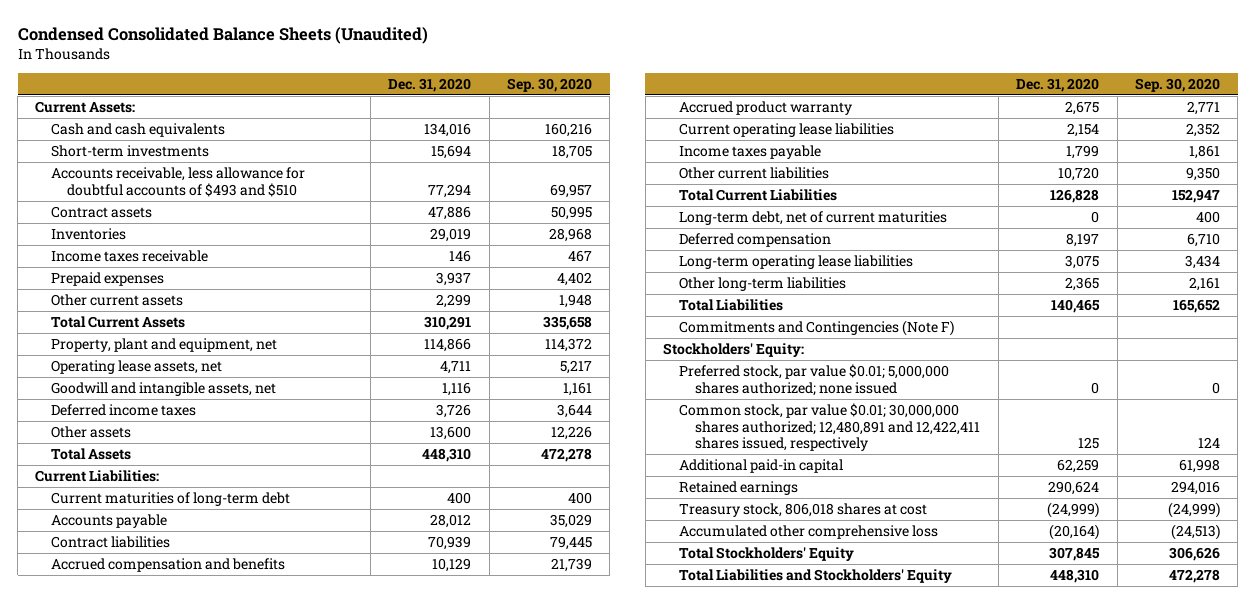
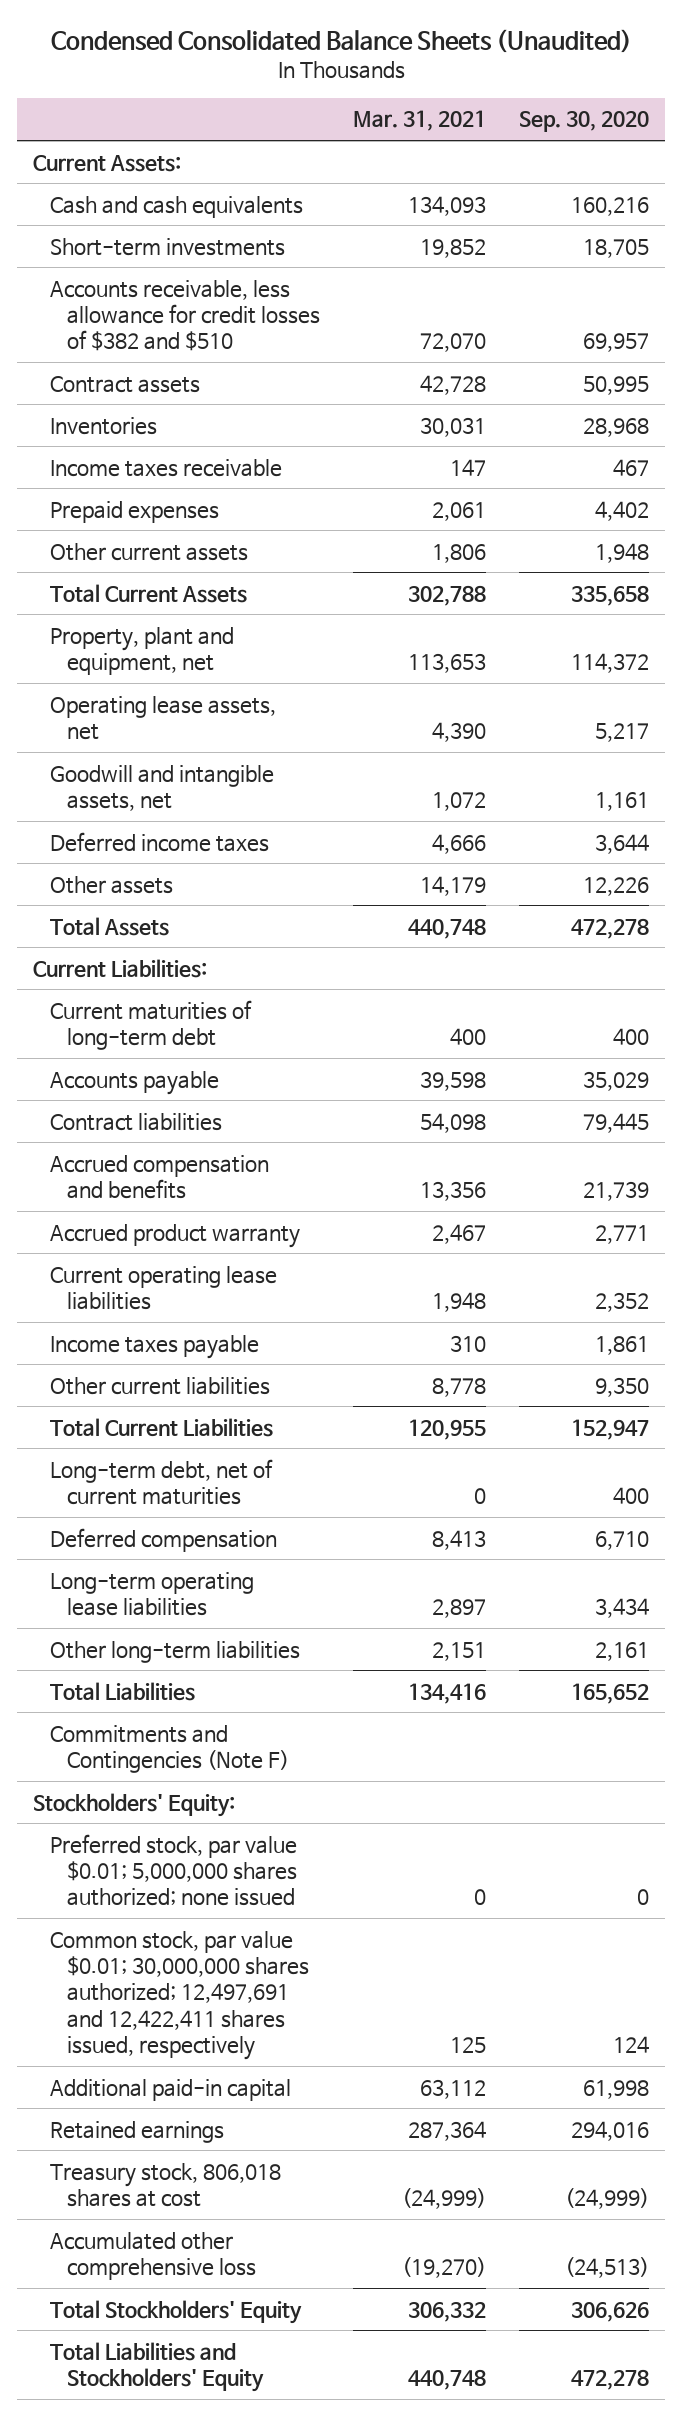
[388,77,472,92] Dec. 31, 2020 -> none
none -> [352,110,486,132] Mar. 31, 2021
[51,167,306,197] Accounts receivable, less allowance for doubtful accounts of $493 and $510 -> [50,279,320,352] Accounts receivable, less allowance for credit losses of $382 and $510
[679,403,981,452] Common stock, par value $0.01; 30,000,000 shares authorized; 12,480,891 and 12,422,411 shares issued, respectively -> [50,1930,309,2061] Common stock, par value $0.01; 30,000,000 shares authorized; 12,497,691 and 12,422,411 shares issued, respectively

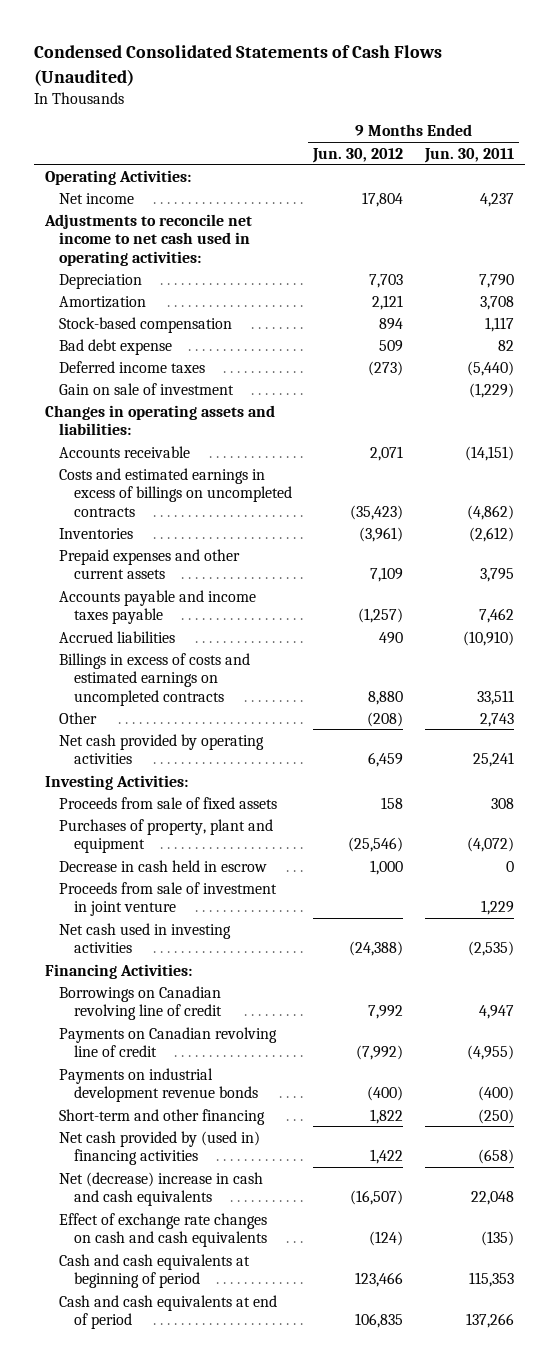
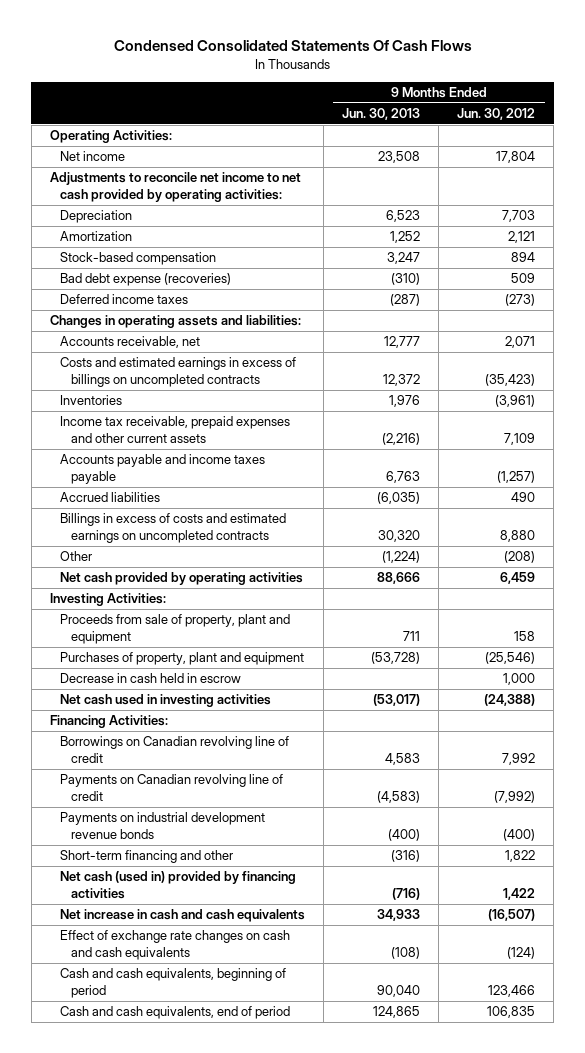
[33,45,442,86] Condensed Consolidated Statements of Cash Flows (Unaudited) -> [113,40,472,52] Condensed Consolidated Statements Of Cash Flows
[423,147,514,163] Jun. 30, 2011 -> none
none -> [342,107,421,120] Jun. 30, 2013
[43,213,252,266] Adjustments to reconcile net income to net cash used in operating activities: -> [49,172,301,202] Adjustments to reconcile net income to net cash provided by operating activities:
[59,338,173,355] Bad debt expense -> [60,273,232,287] Bad debt expense (recoveries)
[59,382,235,395] Gain on sale of investment -> none
[59,445,191,458] Accounts receivable -> [60,336,201,349] Accounts receivable, net
[59,548,241,580] Prepaid expenses and other current assets -> [60,416,291,443] Income tax receivable, prepaid expenses and other current assets
[59,796,278,809] Proceeds from sale of fixed assets -> [60,614,291,644] Proceeds from sale of property, plant and equipment
[59,881,278,917] Proceeds from sale of investment in joint venture -> none
[59,1108,266,1125] Short-term and other financing -> [60,850,234,864] Short-term financing and other
[59,1130,261,1166] Net cash provided by (used in) financing activities -> [60,871,297,899] Net cash (used in) provided by financing activities
[59,1171,264,1207] Net (decrease) increase in cash and cash equivalents -> [60,909,306,923] Net increase in cash and cash equivalents
[59,1253,251,1289] Cash and cash equivalents at beginning of period -> [60,968,287,998] Cash and cash equivalents, beginning of period
[59,1294,278,1330] Cash and cash equivalents at end of period -> [60,1006,291,1020] Cash and cash equivalents, end of period

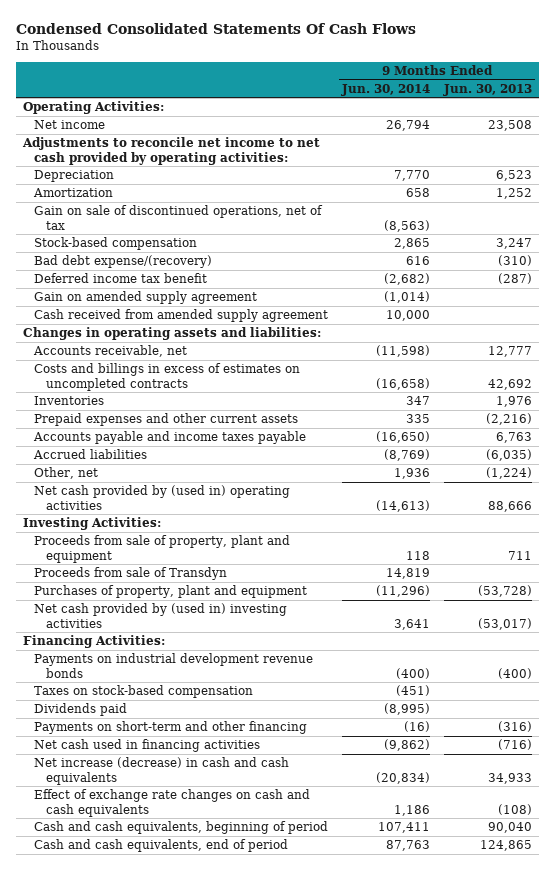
[457,107,536,120] Jun. 30, 2012 -> none
none -> [341,83,431,96] Jun. 30, 2014
none -> [34,205,324,230] Gain on sale of discontinued operations, net of tax
[60,273,232,287] Bad debt expense (recoveries) -> [34,255,213,269] Bad debt expense/(recovery)
[60,294,189,305] Deferred income taxes -> [34,273,208,284] Deferred income tax benefit
none -> [34,291,258,305] Gain on amended supply agreement
none -> [34,309,329,323] Cash received from amended supply agreement
[60,357,297,387] Costs and estimated earnings in excess of billings on uncompleted contracts -> [34,363,301,391] Costs and billings in excess of estimates on uncompleted contracts
[383,373,421,386] 12,372 -> [487,378,532,390] 42,692
[60,416,291,443] Income tax receivable, prepaid expenses and other current assets -> [34,413,299,427] Prepaid expenses and other current assets
[60,513,287,543] Billings in excess of costs and estimated earnings on uncompleted contracts -> none
[60,551,93,562] Other -> [34,467,99,480] Other, net
[60,572,304,586] Net cash provided by operating activities -> [34,485,291,510] Net cash provided by (used in) operating activities
none -> [34,567,228,581] Proceeds from sale of Transdyn
[60,673,242,684] Decrease in cash held in escrow -> none
[60,694,272,708] Net cash used in investing activities -> [34,603,288,628] Net cash provided by (used in) investing activities
[60,736,290,763] Borrowings on Canadian revolving line of credit -> none
[60,774,284,801] Payments on Canadian revolving line of credit -> none
none -> [34,685,254,699] Taxes on stock-based compensation
none -> [34,703,128,717] Dividends paid
[60,850,234,864] Short-term financing and other -> [34,721,308,735] Payments on short-term and other financing
[60,871,297,899] Net cash (used in) provided by financing activities -> [34,739,261,753] Net cash used in financing activities
[60,909,306,923] Net increase in cash and cash equivalents -> [34,757,290,785] Net increase (decrease) in cash and cash equivalents

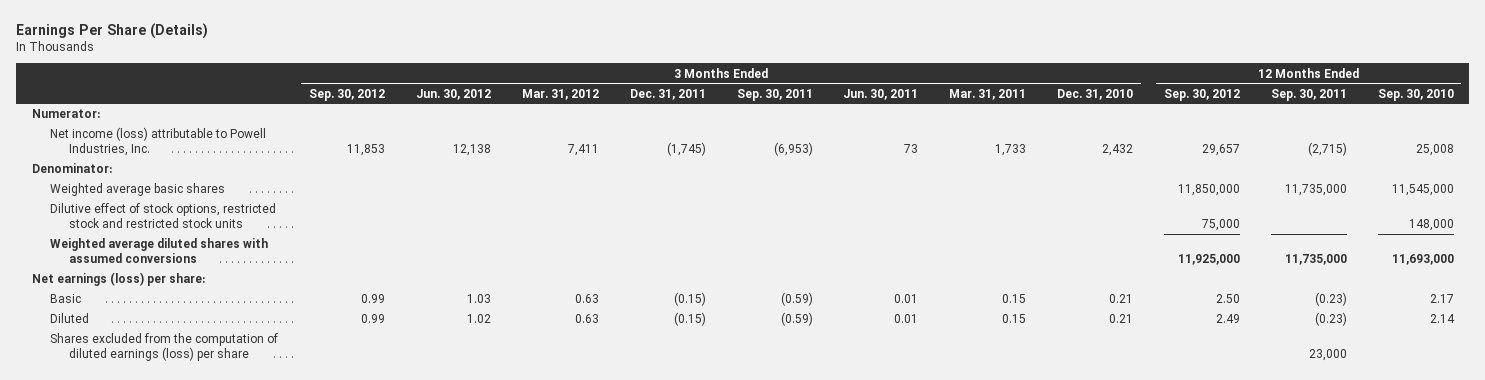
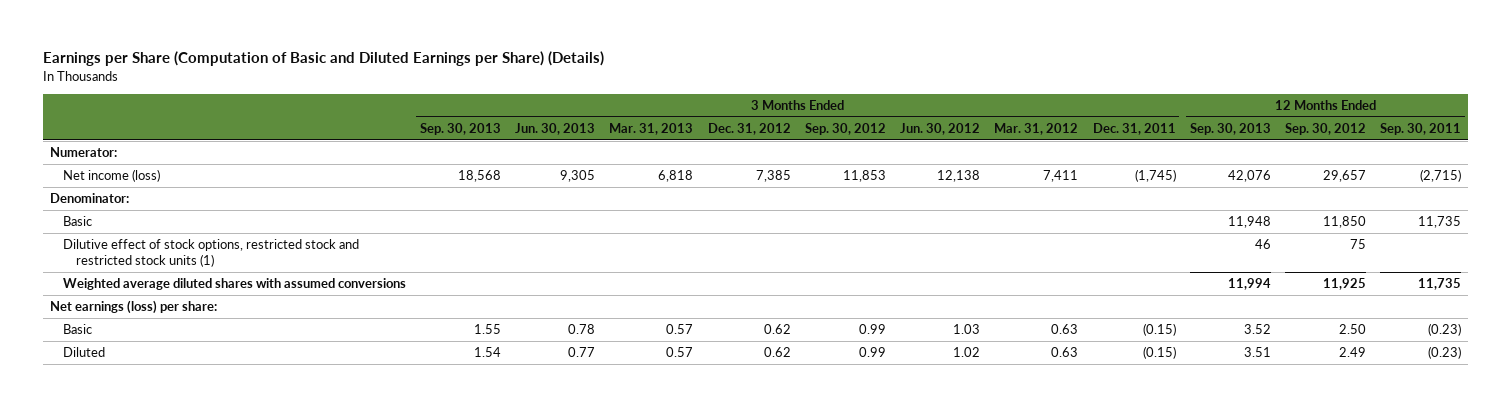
[16,22,209,39] Earnings Per Share (Details) -> [42,51,604,67] Earnings per Share (Computation of Basic and Diluted Earnings per Share) (Details)
[736,88,813,101] Sep. 30, 2011 -> none
[843,88,919,100] Jun. 30, 2011 -> none
[949,88,1027,100] Mar. 31, 2011 -> none
[1057,88,1134,100] Dec. 31, 2010 -> none
[1377,88,1454,101] Sep. 30, 2010 -> none
none -> [419,122,501,135] Sep. 30, 2013
none -> [515,122,596,135] Jun. 30, 2013
none -> [609,122,694,135] Mar. 31, 2013
none -> [707,122,791,135] Dec. 31, 2012
none -> [1189,122,1271,135] Sep. 30, 2013
[50,127,267,157] Net income (loss) attributable to Powell Industries, Inc. -> [62,169,160,183] Net income (loss)
[50,183,226,197] Weighted average basic shares -> [62,216,92,227] Basic
[1178,184,1241,197] 11,850,000 -> [1323,216,1367,229] 11,850
[1284,184,1347,197] 11,735,000 -> [1418,216,1462,229] 11,735
[50,203,277,229] Dilutive effect of stock options, restricted stock and restricted stock units -> [62,239,359,267] Dilutive effect of stock options, restricted stock and restricted stock units (1)
[1202,219,1241,232] 75,000 -> [1350,239,1367,250] 75
[1178,254,1241,266] 11,925,000 -> [1323,278,1367,291] 11,925
[1284,254,1347,266] 11,735,000 -> [1418,278,1462,291] 11,735
[50,333,279,362] Shares excluded from the computation of diluted earnings (loss) per share -> none

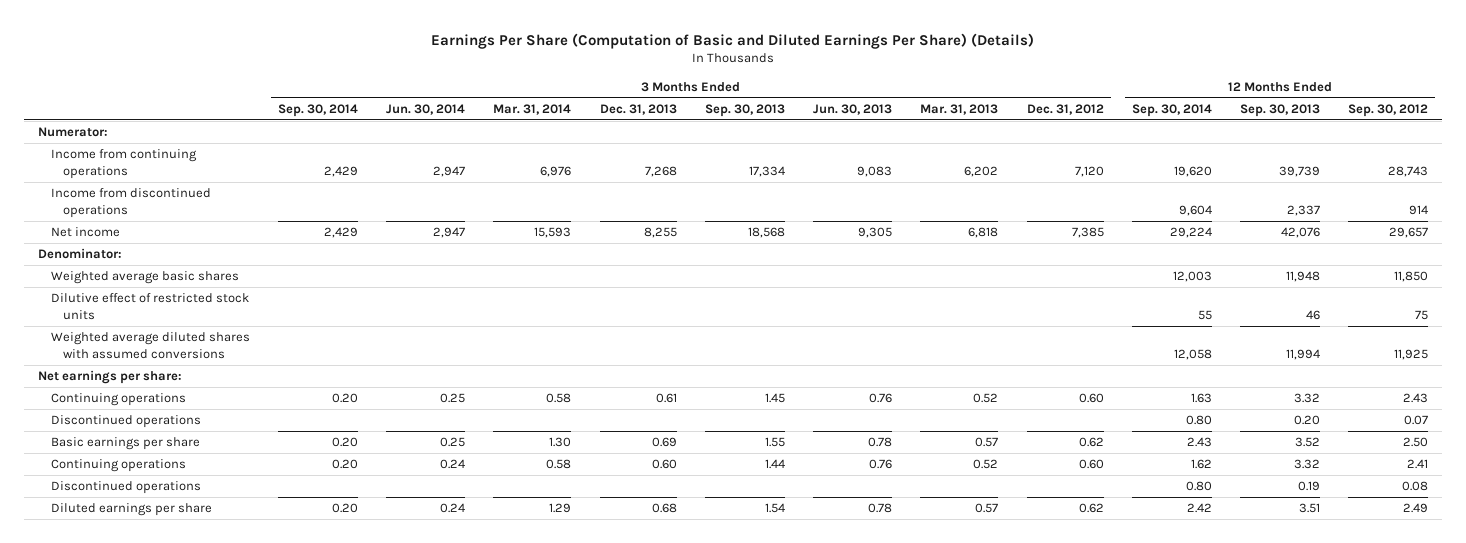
[42,51,604,67] Earnings per Share (Computation of Basic and Diluted Earnings per Share) (Details) -> [431,32,1035,49] Earnings Per Share (Computation of Basic and Diluted Earnings Per Share) (Details)
[804,122,886,135] Sep. 30, 2012 -> none
[900,122,981,135] Jun. 30, 2012 -> none
[994,122,1079,135] Mar. 31, 2012 -> none
[1092,122,1176,135] Dec. 31, 2011 -> none
[1380,122,1462,135] Sep. 30, 2011 -> none
none -> [277,103,358,117] Sep. 30, 2014
none -> [386,103,466,115] Jun. 30, 2014
none -> [493,103,572,115] Mar. 31, 2014
none -> [599,103,677,115] Dec. 31, 2013
none -> [1131,103,1212,117] Sep. 30, 2014
none -> [50,149,197,179] Income from continuing operations
none -> [50,188,211,218] Income from discontinued operations
[62,169,160,183] Net income (loss) -> [50,227,120,238] Net income
[62,216,92,227] Basic -> [50,271,239,285] Weighted average basic shares
[62,239,359,267] Dilutive effect of stock options, restricted stock and restricted stock units (1) -> [50,293,249,320] Dilutive effect of restricted stock units
[49,300,217,315] Net earnings (loss) per share: -> [38,370,183,385] Net earnings per share:
none -> [50,393,186,407] Continuing operations
none -> [50,415,201,429] Discontinued operations
[62,324,92,335] Basic -> [50,437,200,451] Basic earnings per share
none -> [50,459,186,473] Continuing operations
none -> [50,481,201,495] Discontinued operations
[62,347,105,358] Diluted -> [50,503,212,517] Diluted earnings per share
[568,347,596,358] 0.77 -> [868,503,893,514] 0.78

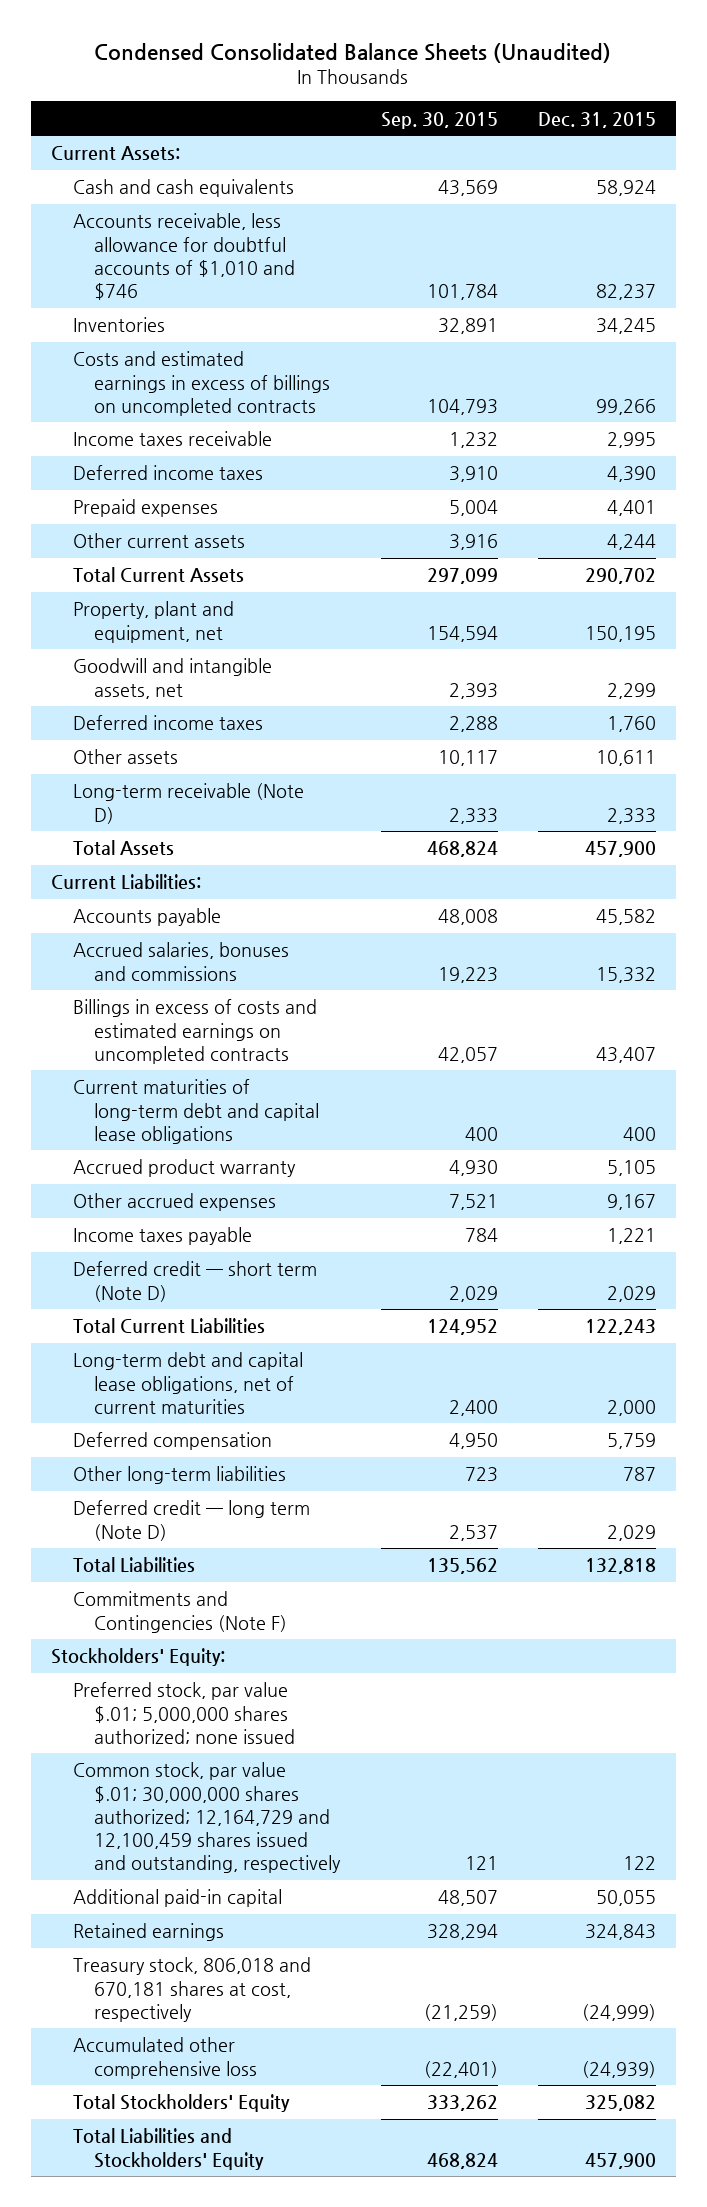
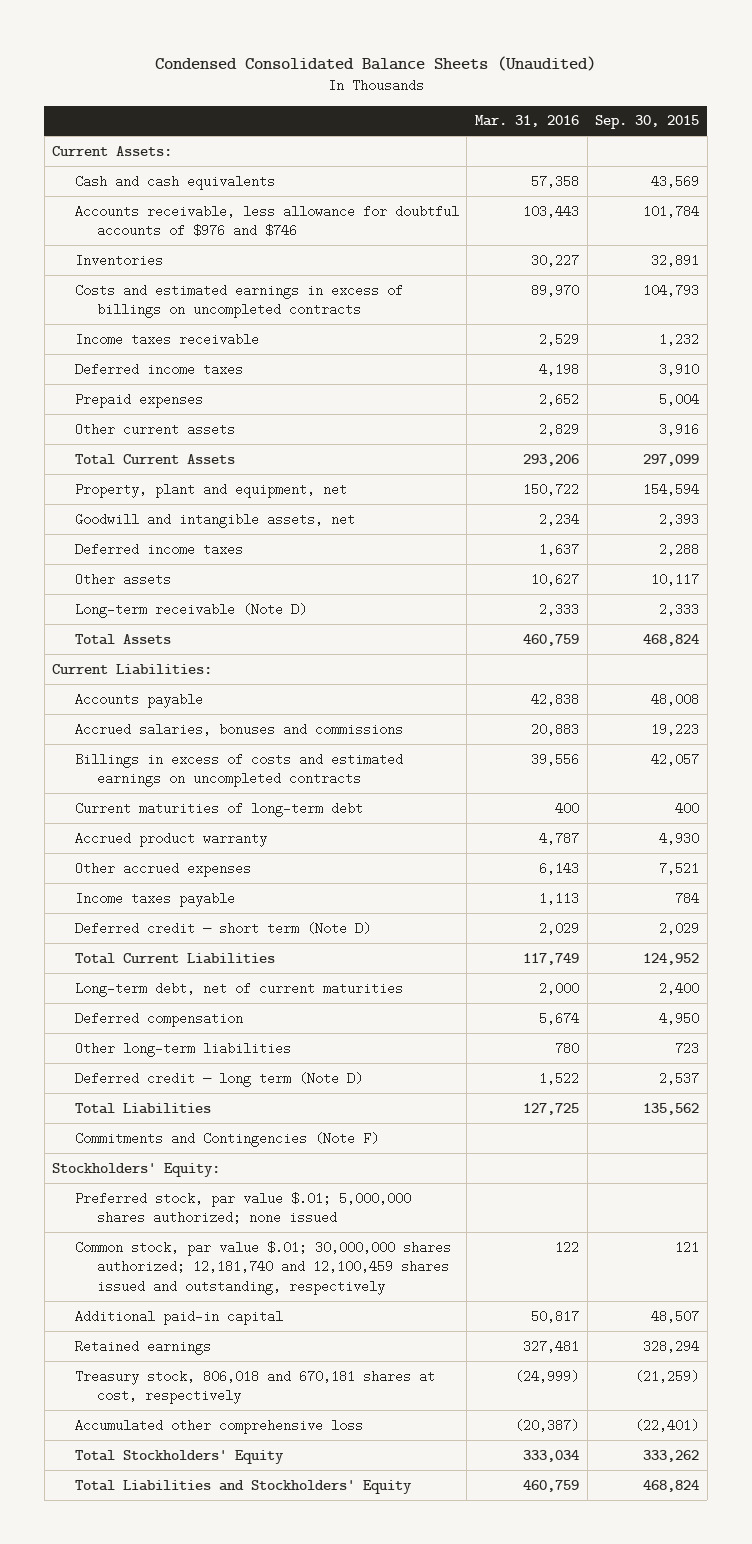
[537,111,656,128] Dec. 31, 2015 -> none
none -> [475,115,580,128] Mar. 31, 2016
[72,213,296,300] Accounts receivable, less allowance for doubtful accounts of $1,010 and $746 -> [74,204,459,238] Accounts receivable, less allowance for doubtful accounts of $976 and $746
[72,1079,320,1144] Current maturities of long-term debt and capital lease obligations -> [74,801,363,817] Current maturities of long-term debt
[72,1352,303,1414] Long-term debt and capital lease obligations, net of current maturities -> [74,981,403,997] Long-term debt, net of current maturities
[72,1762,342,1873] Common stock, par value $.01; 30,000,000 shares authorized; 12,164,729 and 12,100,459 shares issued and outstanding, respectively -> [74,1240,451,1295] Common stock, par value $.01; 30,000,000 shares authorized; 12,181,740 and 12,100,459 shares issued and outstanding, respectively

